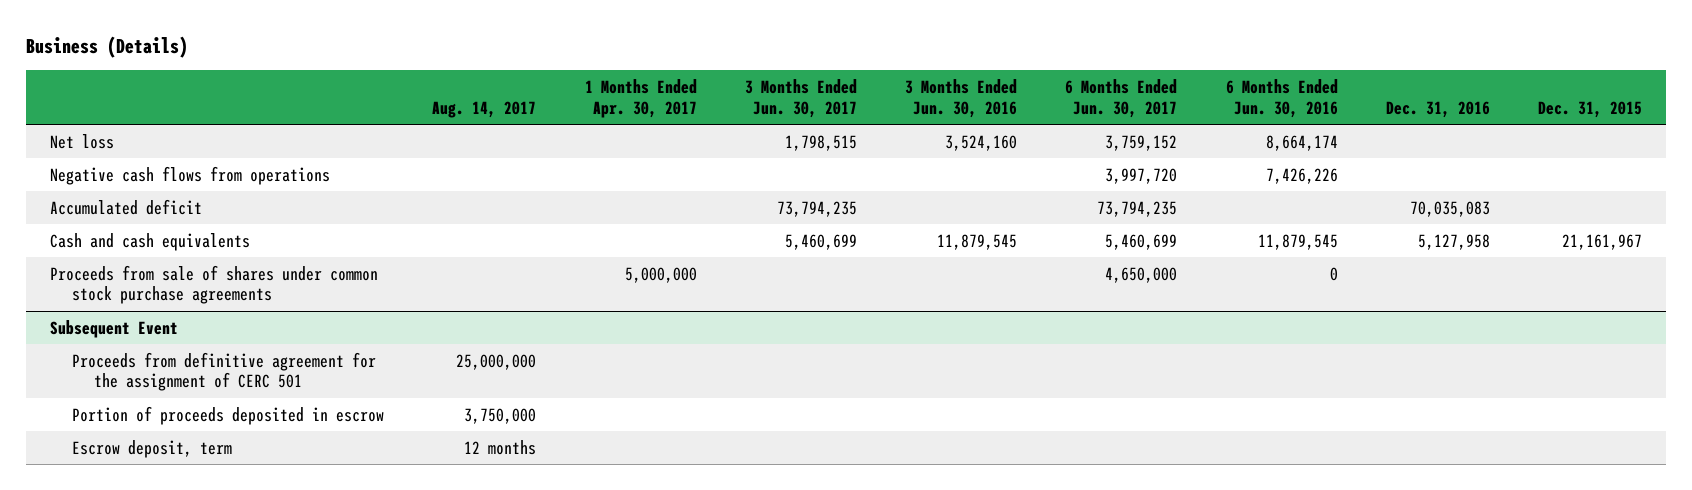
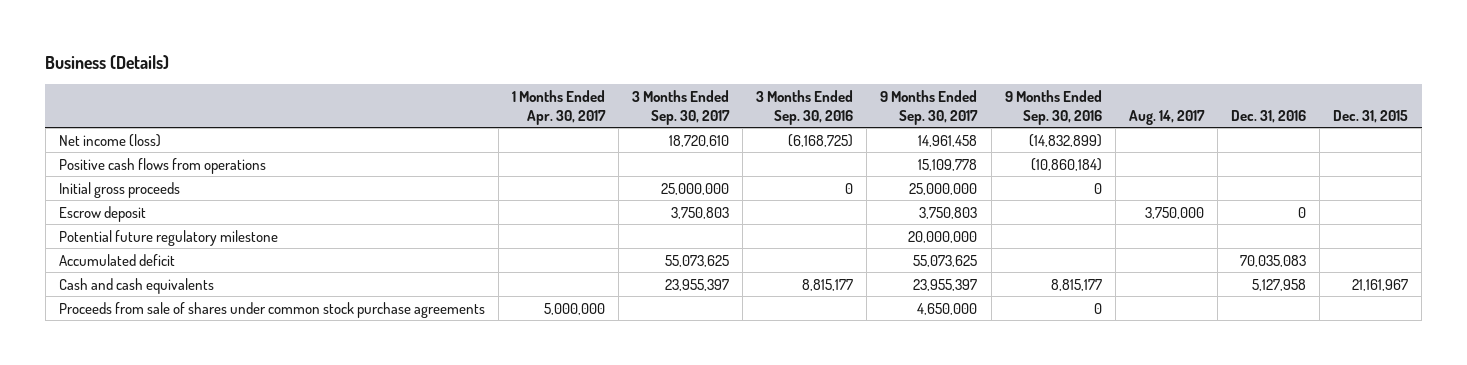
[744,79,857,118] 3 Months Ended Jun. 30, 2017 -> none
[905,79,1018,118] 3 Months Ended Jun. 30, 2016 -> none
[1065,79,1178,118] 6 Months Ended Jun. 30, 2017 -> none
[1225,79,1338,118] 6 Months Ended Jun. 30, 2016 -> none
none -> [632,89,731,125] 3 Months Ended Sep. 30, 2017
none -> [756,89,854,125] 3 Months Ended Sep. 30, 2016
none -> [880,89,979,125] 9 Months Ended Sep. 30, 2017
none -> [1004,89,1102,125] 9 Months Ended Sep. 30, 2016
[49,133,114,149] Net loss -> [58,133,161,147] Net income (loss)
[49,165,330,185] Negative cash flows from operations -> [58,157,266,174] Positive cash flows from operations
none -> [58,181,180,198] Initial gross proceeds
none -> [58,205,146,222] Escrow deposit
none -> [58,229,278,246] Potential future regulatory milestone
[49,319,178,338] Subsequent Event -> none
[72,351,377,392] Proceeds from definitive agreement for the assignment of CERC 501 -> none
[72,405,385,425] Portion of proceeds deposited in escrow -> none
[72,439,233,458] Escrow deposit, term -> none

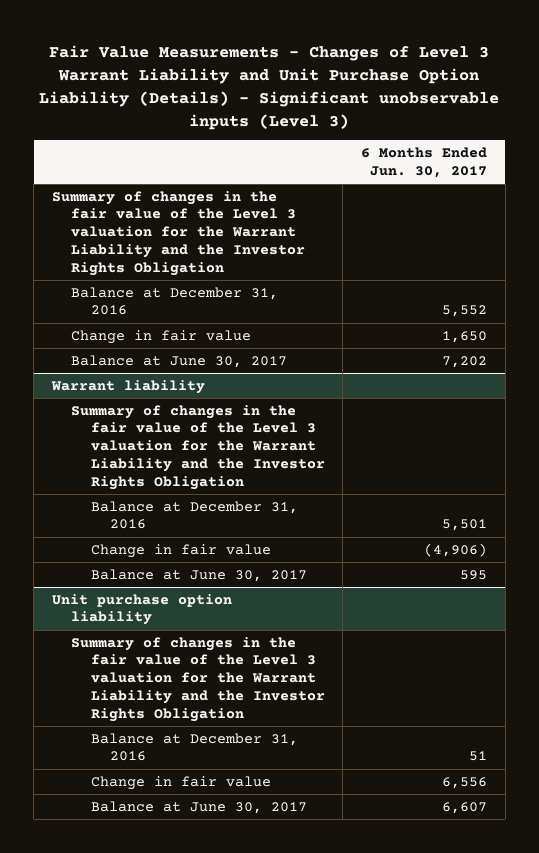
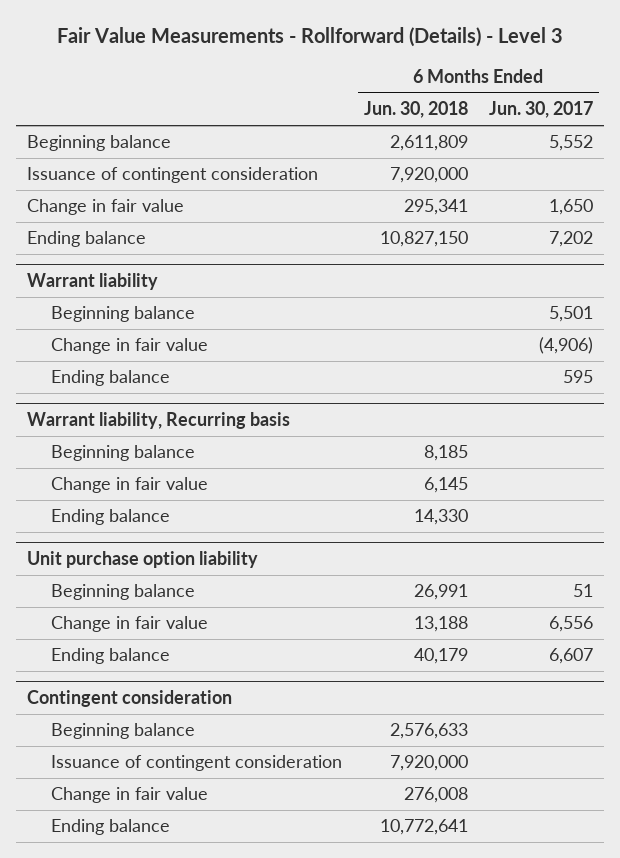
[39,44,500,130] Fair Value Measurements - Changes of Level 3 Warrant Liability and Unit Purchase Option Liability (Details) - Significant unobservable inputs (Level 3) -> [56,26,563,47] Fair Value Measurements - Rollforward (Details) - Level 3
none -> [363,101,468,119] Jun. 30, 2018
[51,190,306,276] Summary of changes in the fair value of the Level 3 valuation for the Warrant Liability and the Investor Rights Obligation -> none
[71,286,279,316] Balance at December 31, 2016 -> [26,135,171,152] Beginning balance
none -> [26,167,318,184] Issuance of contingent consideration
[71,354,288,368] Balance at June 30, 2017 -> [26,231,146,248] Ending balance
[71,404,325,490] Summary of changes in the fair value of the Level 3 valuation for the Warrant Liability and the Investor Rights Obligation -> none
[90,500,298,530] Balance at December 31, 2016 -> [51,306,196,323] Beginning balance
[90,568,307,582] Balance at June 30, 2017 -> [51,370,171,387] Ending balance
none -> [26,411,290,429] Warrant liability, Recurring basis
none -> [51,445,196,462] Beginning balance
none -> [51,477,209,494] Change in fair value
none -> [51,509,171,526] Ending balance
[71,636,325,722] Summary of changes in the fair value of the Level 3 valuation for the Warrant Liability and the Investor Rights Obligation -> none
[90,732,298,762] Balance at December 31, 2016 -> [51,584,196,601] Beginning balance
[90,800,307,814] Balance at June 30, 2017 -> [51,648,171,665] Ending balance
none -> [26,689,232,707] Contingent consideration
none -> [51,723,196,740] Beginning balance
none -> [51,755,343,772] Issuance of contingent consideration
none -> [51,787,209,804] Change in fair value
none -> [51,819,171,836] Ending balance

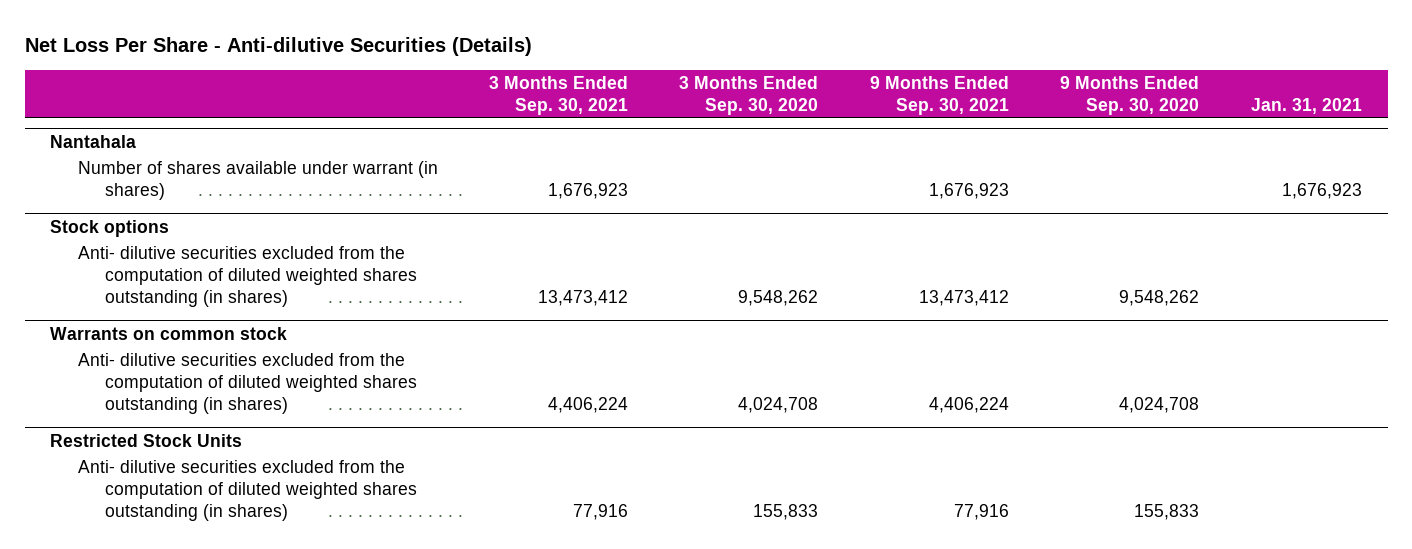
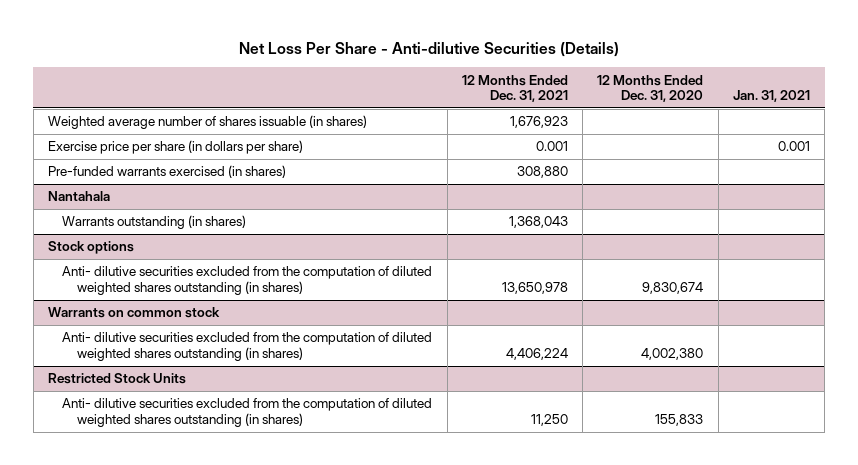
[489,75,629,115] 3 Months Ended Sep. 30, 2021 -> none
[679,75,819,115] 3 Months Ended Sep. 30, 2020 -> none
[869,75,1009,115] 9 Months Ended Sep. 30, 2021 -> none
[1060,75,1200,115] 9 Months Ended Sep. 30, 2020 -> none
none -> [461,74,568,103] 12 Months Ended Dec. 31, 2021
none -> [597,74,704,103] 12 Months Ended Dec. 31, 2020
none -> [47,115,367,130] Weighted average number of shares issuable (in shares)
none -> [47,140,303,155] Exercise price per share (in dollars per share)
none -> [47,165,286,179] Pre-funded warrants exercised (in shares)
[77,161,438,200] Number of shares available under warrant (in shares) -> none
none -> [62,215,247,230] Warrants outstanding (in shares)

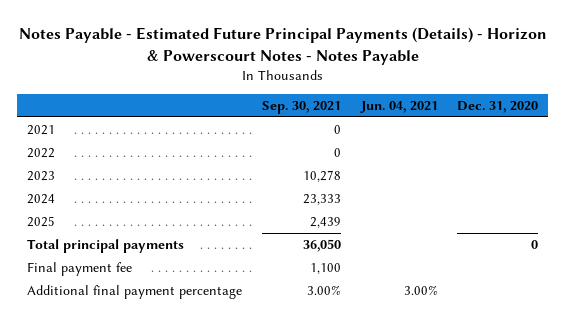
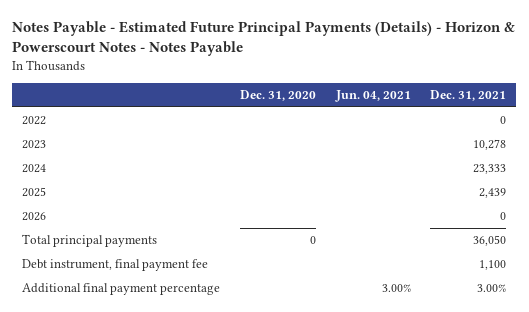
[261,100,341,114] Sep. 30, 2021 -> none
none -> [430,89,507,101] Dec. 31, 2021
[26,124,55,135] 2021 -> none
none -> [22,212,47,222] 2026
[26,261,132,276] Final payment fee -> [22,259,209,272] Debt instrument, final payment fee

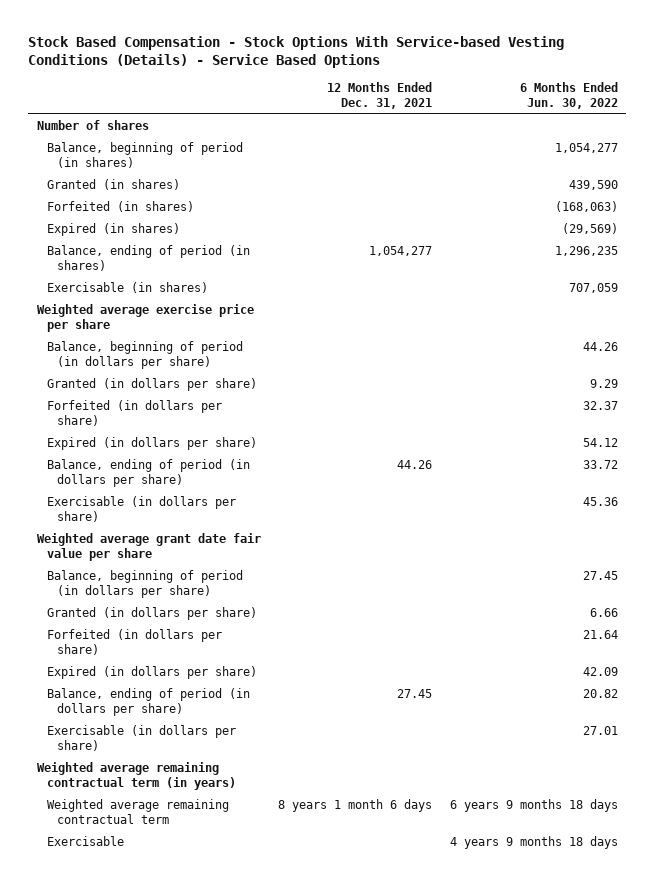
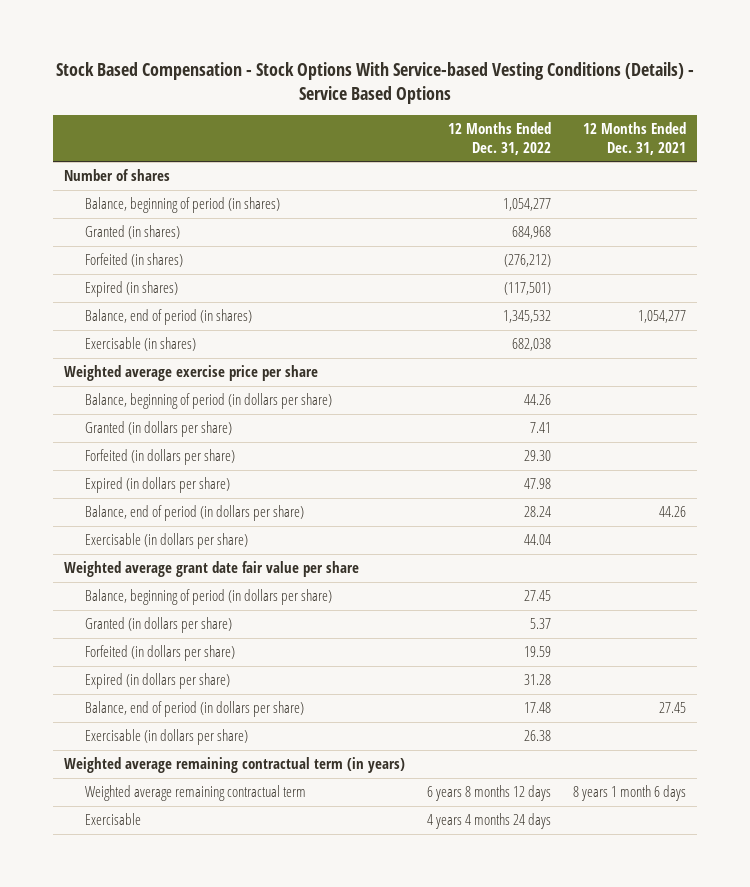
[519,81,618,109] 6 Months Ended Jun. 30, 2022 -> none
none -> [448,121,552,155] 12 Months Ended Dec. 31, 2022
[47,245,251,272] Balance, ending of period (in shares) -> [85,309,253,326] Balance, end of period (in shares)
[47,459,251,488] Balance, ending of period (in dollars per share) -> [85,505,305,522] Balance, end of period (in dollars per share)
[47,688,251,717] Balance, ending of period (in dollars per share) -> [85,701,305,718] Balance, end of period (in dollars per share)

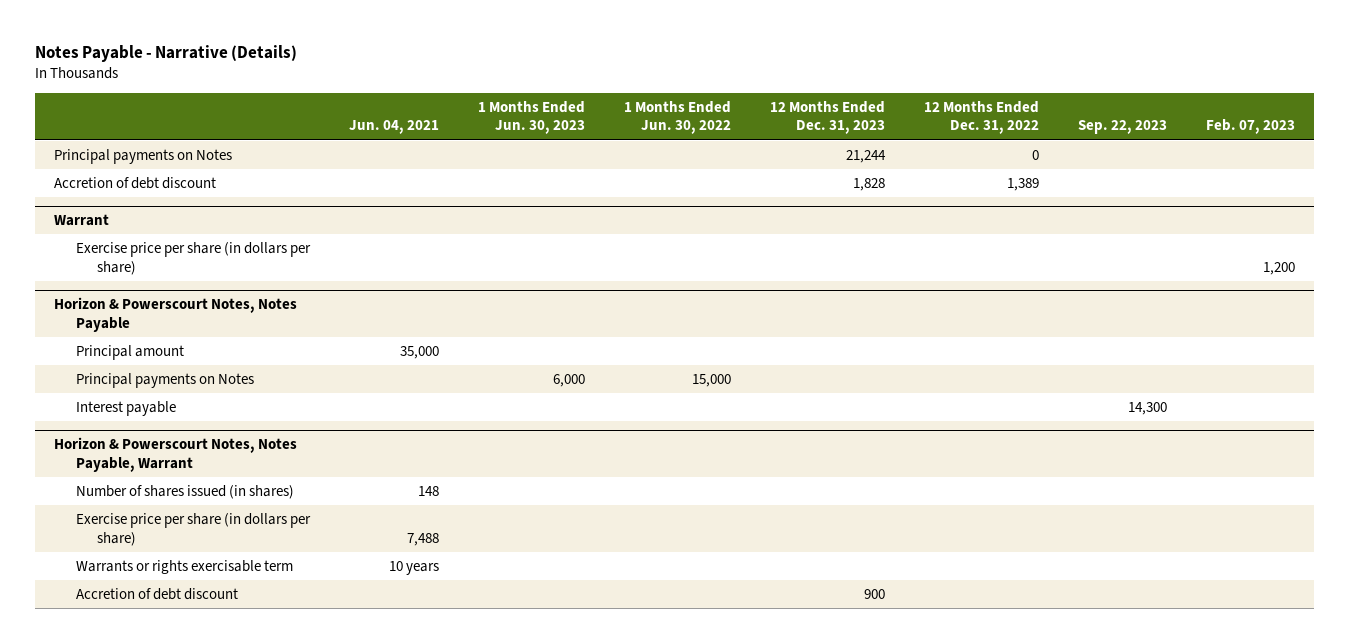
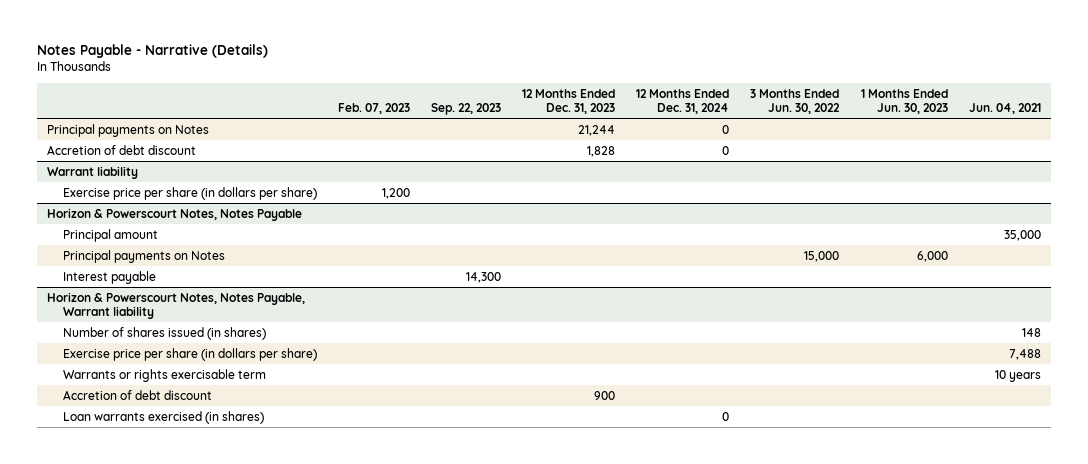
[623,100,731,135] 1 Months Ended Jun. 30, 2022 -> none
[923,100,1039,135] 12 Months Ended Dec. 31, 2022 -> none
none -> [636,88,730,114] 12 Months Ended Dec. 31, 2024
none -> [750,88,841,114] 3 Months Ended Jun. 30, 2022
[54,214,110,227] Warrant -> [47,165,139,179] Warrant liability
[54,437,298,473] Horizon & Powerscourt Notes, Notes Payable, Warrant -> [47,291,306,319] Horizon & Powerscourt Notes, Notes Payable, Warrant liability
none -> [62,410,264,424] Loan warrants exercised (in shares)

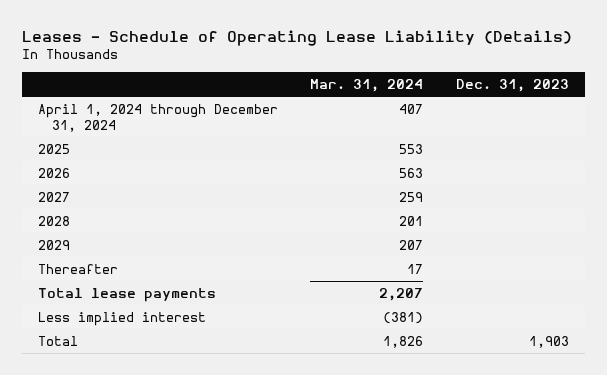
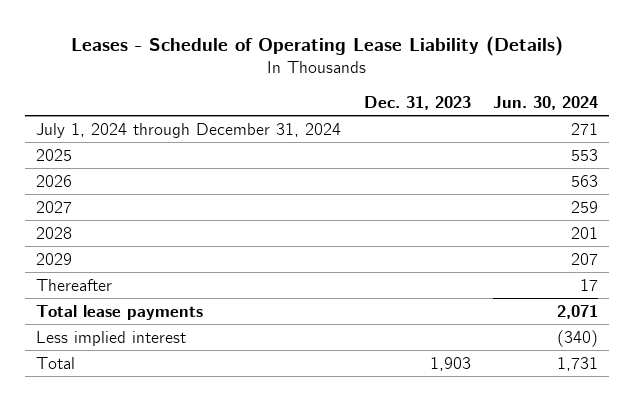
[310,78,424,92] Mar. 31, 2024 -> none
none -> [493,95,599,110] Jun. 30, 2024
[37,104,278,132] April 1, 2024 through December 31, 2024 -> [36,122,342,138] July 1, 2024 through December 31, 2024

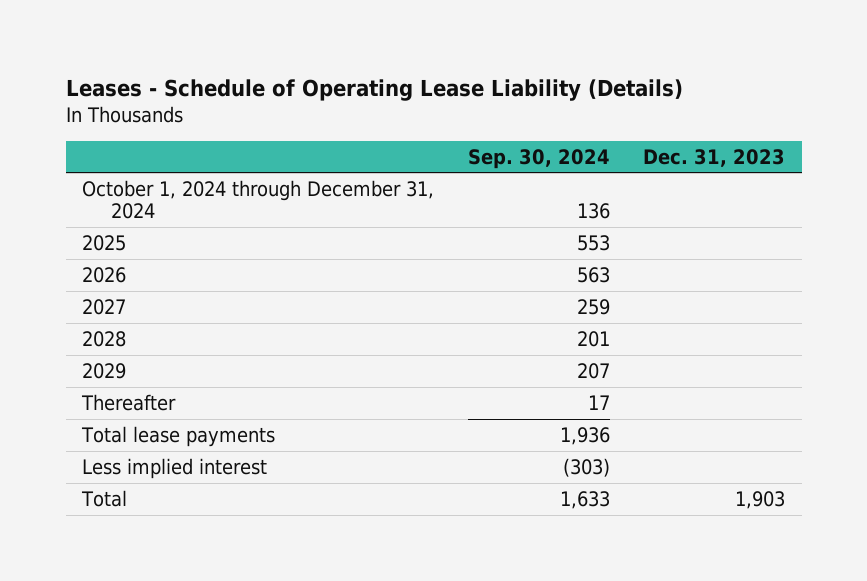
[493,95,599,110] Jun. 30, 2024 -> none
none -> [467,148,610,169] Sep. 30, 2024
[36,122,342,138] July 1, 2024 through December 31, 2024 -> [82,179,435,220] October 1, 2024 through December 31, 2024

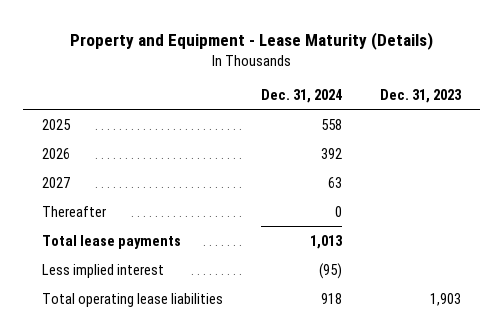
[65,78,683,101] Leases - Schedule of Operating Lease Liability (Details) -> [69,31,433,50] Property and Equipment - Lease Maturity (Details)
[467,148,610,169] Sep. 30, 2024 -> none
none -> [261,88,343,103] Dec. 31, 2024
[82,179,435,220] October 1, 2024 through December 31, 2024 -> none
[82,330,127,347] 2028 -> none
[82,362,127,379] 2029 -> none
[81,489,128,507] Total -> [42,292,224,307] Total operating lease liabilities

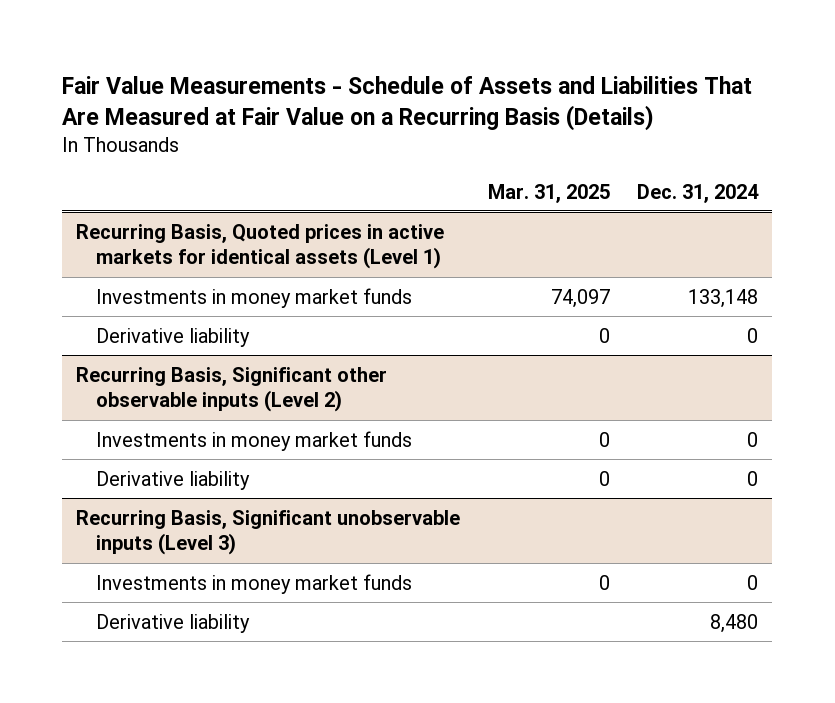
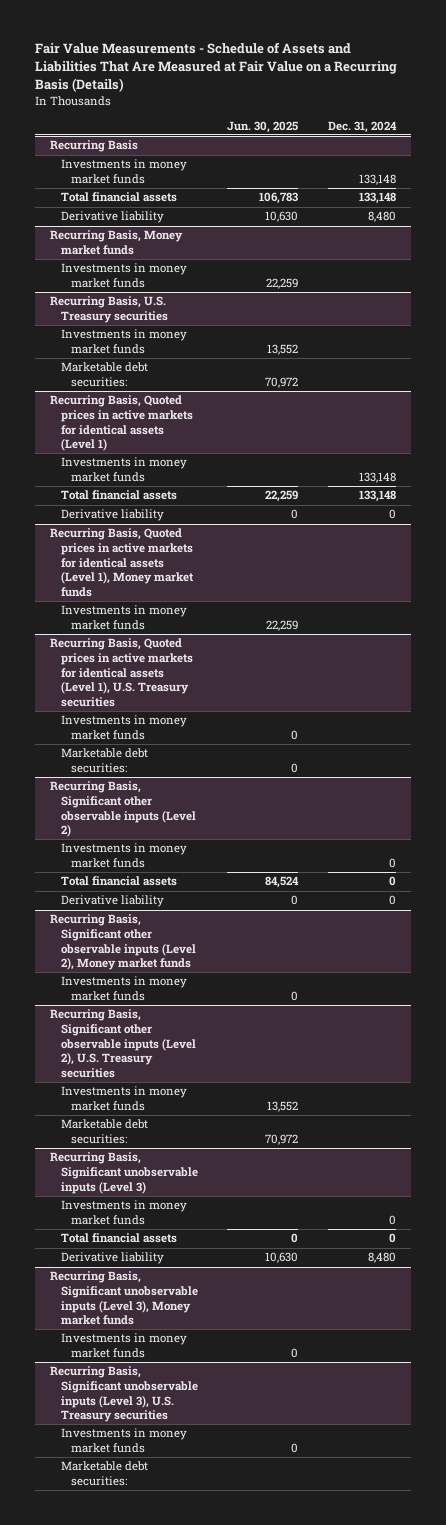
[487,183,610,203] Mar. 31, 2025 -> none
none -> [227,120,299,133] Jun. 30, 2025
none -> [50,140,139,153] Recurring Basis
none -> [60,159,187,185] Investments in money market funds
none -> [60,192,177,203] Total financial assets
none -> [60,211,164,224] Derivative liability
none -> [50,230,184,256] Recurring Basis, Money market funds
none -> [60,263,187,289] Investments in money market funds
none -> [50,296,168,324] Recurring Basis, U.S. Treasury securities
none -> [60,329,187,355] Investments in money market funds
none -> [60,362,148,388] Marketable debt securities:
none -> [60,490,177,501] Total financial assets
none -> [50,528,194,597] Recurring Basis, Quoted prices in active markets for identical assets (Level 1), Money market funds
none -> [60,605,187,631] Investments in money market funds
none -> [50,638,193,707] Recurring Basis, Quoted prices in active markets for identical assets (Level 1), U.S. Treasury securities
none -> [60,715,187,741] Investments in money market funds
none -> [60,748,148,774] Marketable debt securities:
none -> [60,876,177,887] Total financial assets
none -> [50,914,196,971] Recurring Basis, Significant other observable inputs (Level 2), Money market funds
none -> [60,976,187,1002] Investments in money market funds
none -> [50,1009,196,1078] Recurring Basis, Significant other observable inputs (Level 2), U.S. Treasury securities
none -> [60,1086,187,1112] Investments in money market funds
none -> [60,1119,148,1145] Marketable debt securities:
none -> [60,1233,177,1244] Total financial assets
none -> [50,1271,198,1326] Recurring Basis, Significant unobservable inputs (Level 3), Money market funds
none -> [60,1333,187,1359] Investments in money market funds
none -> [50,1366,198,1423] Recurring Basis, Significant unobservable inputs (Level 3), U.S. Treasury securities
none -> [60,1428,187,1454] Investments in money market funds
none -> [60,1461,148,1487] Marketable debt securities:

